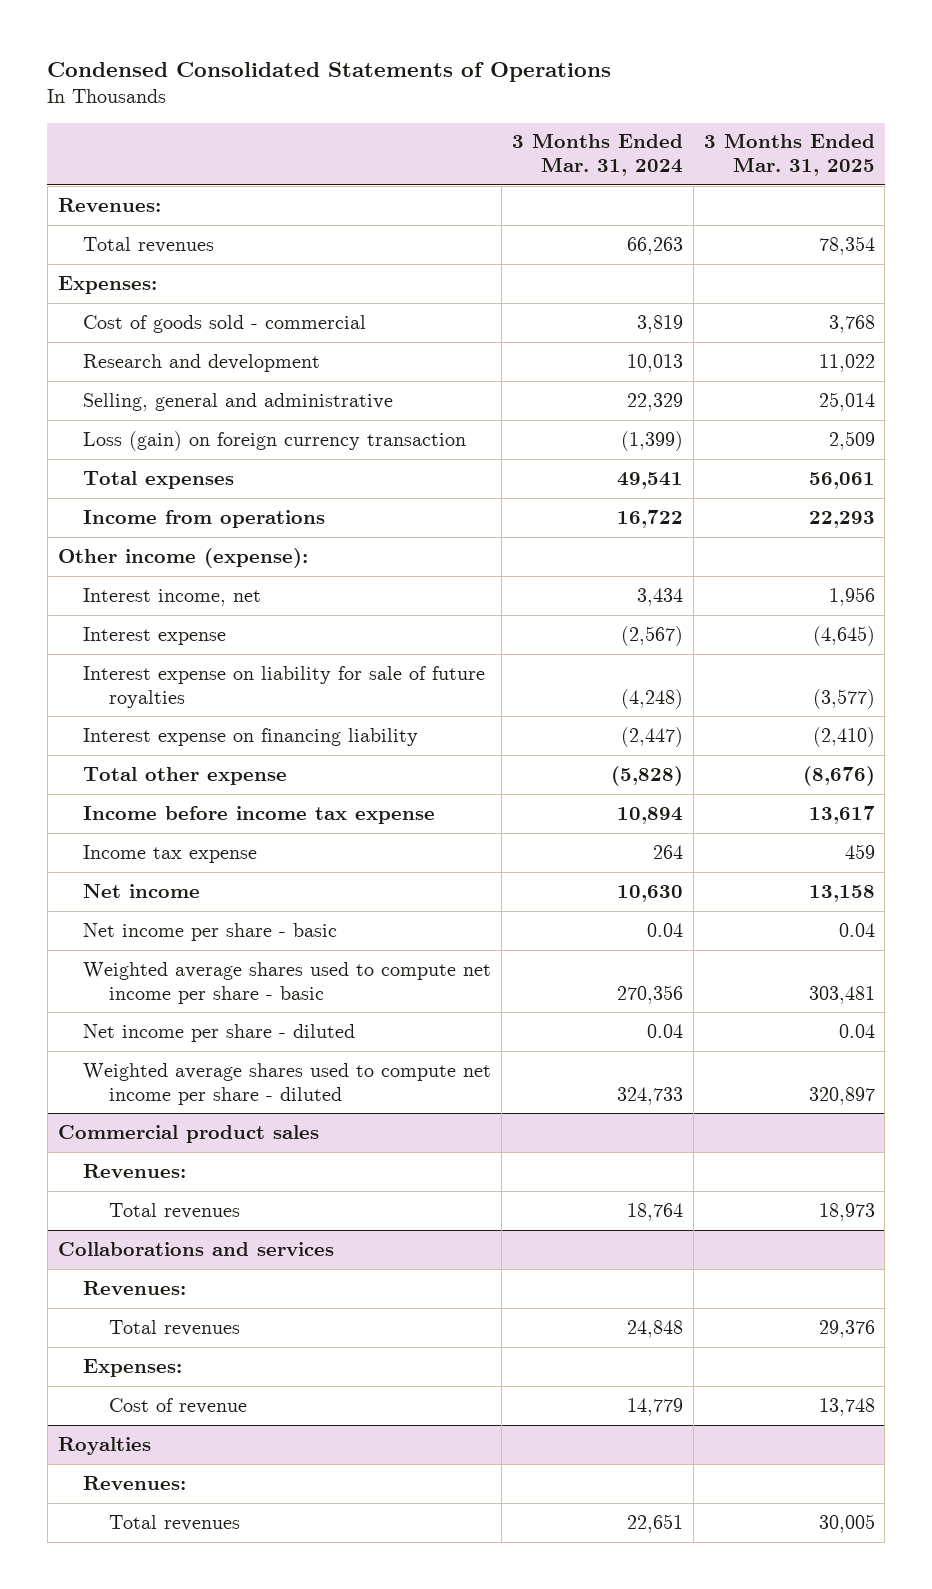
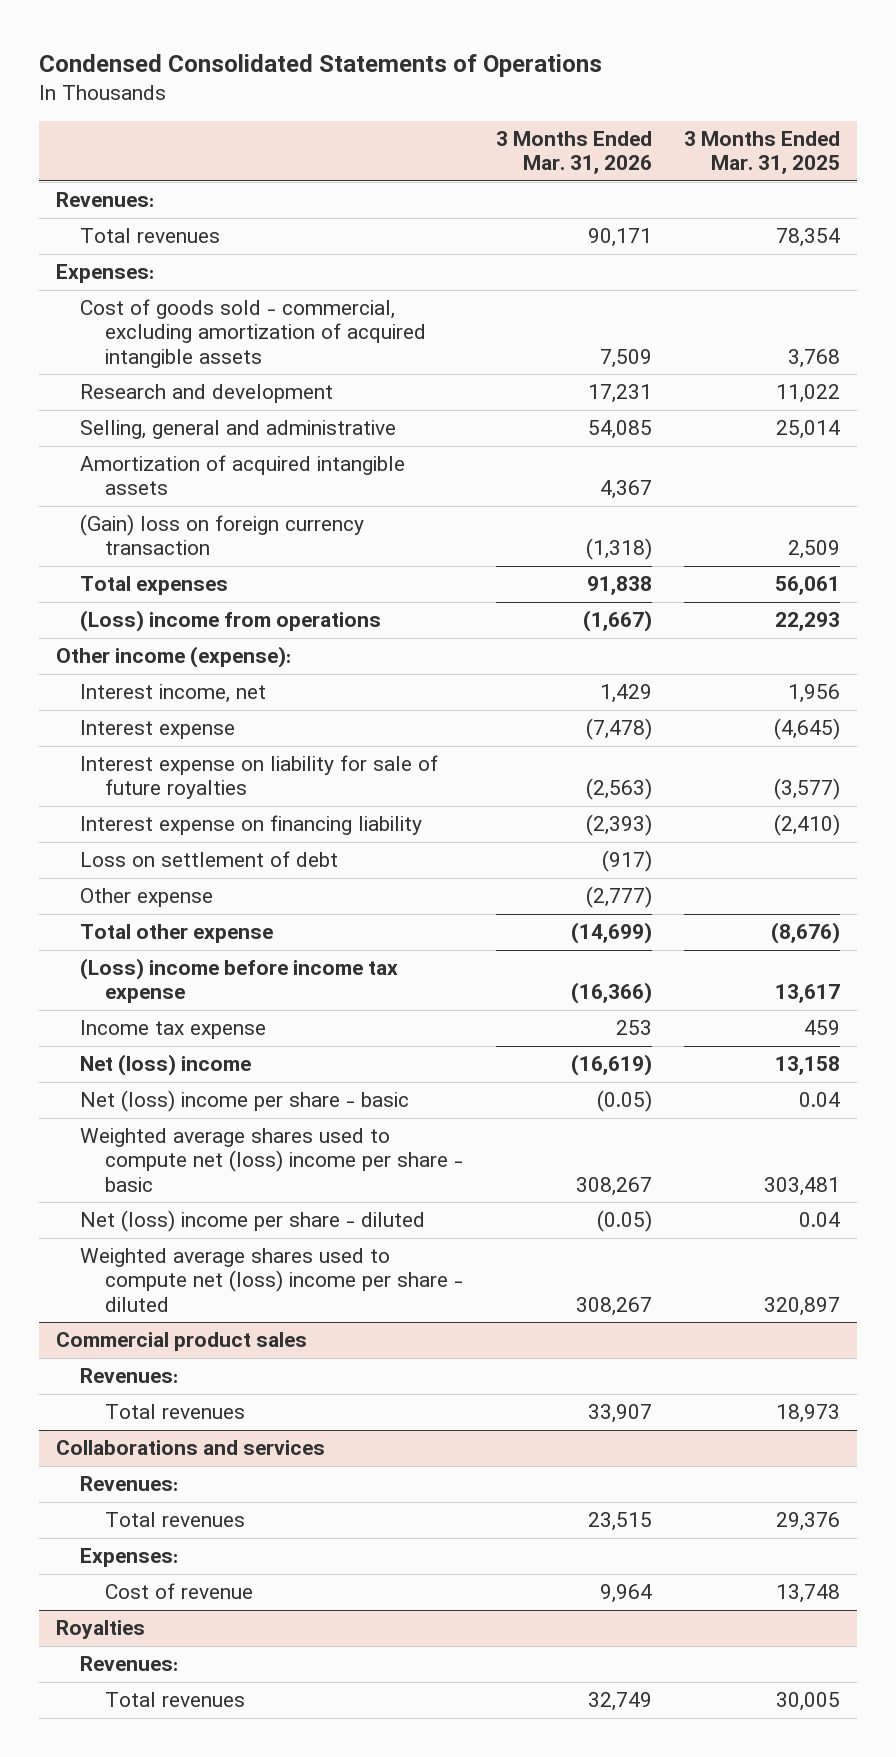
[511,133,683,177] 3 Months Ended Mar. 31, 2024 -> none
none -> [495,131,652,175] 3 Months Ended Mar. 31, 2026
[83,314,367,333] Cost of goods sold - commercial -> [80,299,427,368] Cost of goods sold - commercial, excluding amortization of acquired intangible assets
none -> [80,455,406,496] Amortization of acquired intangible assets
[83,430,467,451] Loss (gain) on foreign currency transaction -> [80,514,365,556] (Gain) loss on foreign currency transaction
[83,509,326,528] Income from operations -> [80,610,382,633] (Loss) income from operations
none -> [80,851,339,868] Loss on settlement of debt
none -> [80,888,214,908] Other expense
[83,805,436,824] Income before income tax expense -> [80,958,399,1004] (Loss) income before income tax expense
[83,883,201,898] Net income -> [80,1054,252,1077] Net (loss) income
[83,922,338,941] Net income per share - basic -> [80,1090,410,1113] Net (loss) income per share - basic
[83,961,492,1004] Weighted average shares used to compute net income per share - basic -> [80,1128,464,1192] Weighted average shares used to compute net (loss) income per share - basic
[83,1023,356,1042] Net income per share - diluted -> [80,1210,426,1233] Net (loss) income per share - diluted
[83,1062,492,1105] Weighted average shares used to compute net income per share - diluted -> [80,1248,464,1312] Weighted average shares used to compute net (loss) income per share - diluted

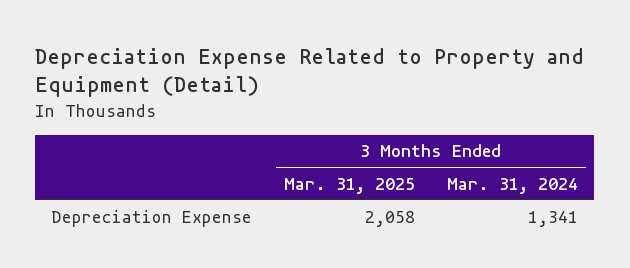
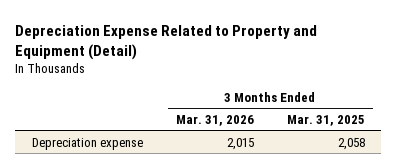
[447,177,579,194] Mar. 31, 2024 -> none
none -> [175,114,254,126] Mar. 31, 2026
[51,210,253,228] Depreciation Expense -> [31,137,143,150] Depreciation expense

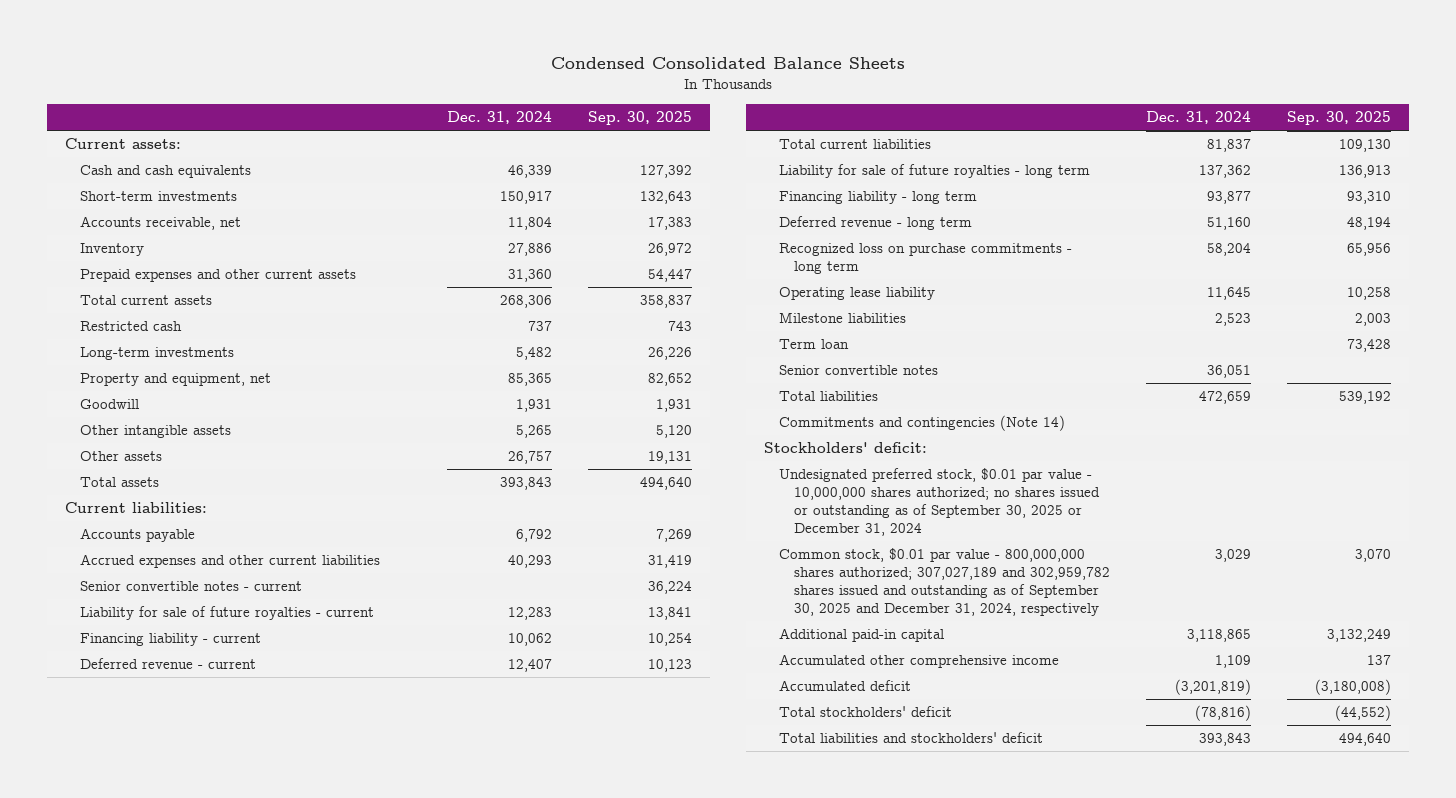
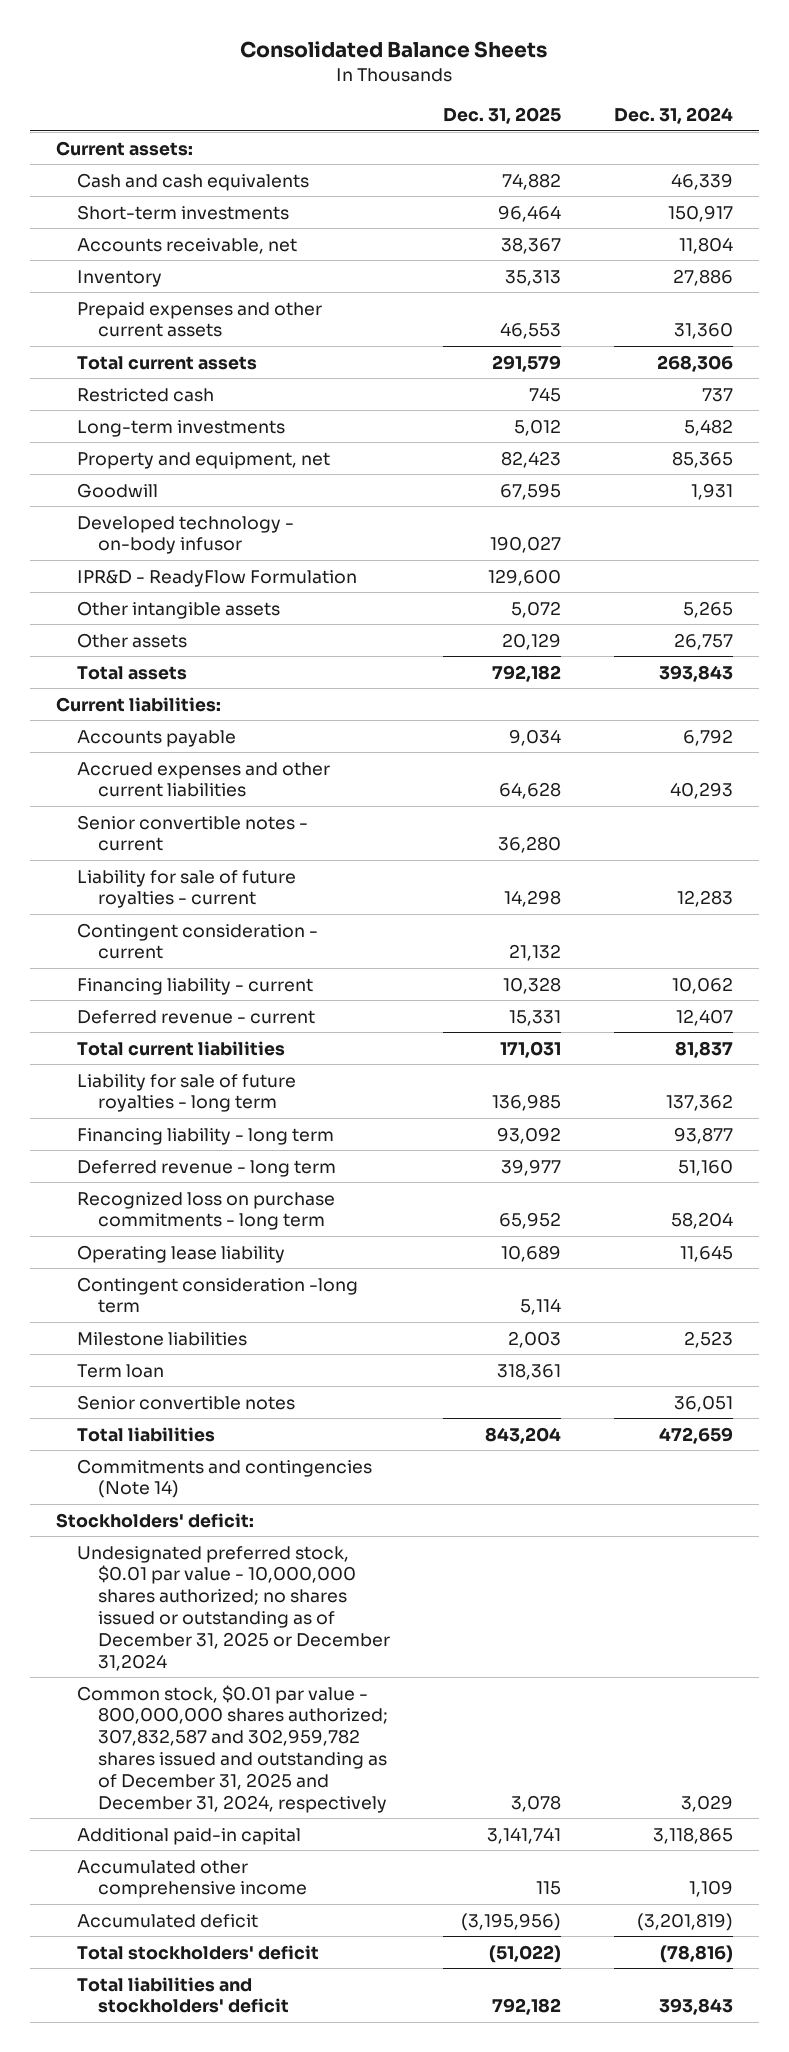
[551,57,906,70] Condensed Consolidated Balance Sheets -> [240,41,548,59] Consolidated Balance Sheets
[587,111,692,126] Sep. 30, 2025 -> none
none -> [442,107,561,125] Dec. 31, 2025
none -> [76,515,294,555] Developed technology - on-body infusor
none -> [76,569,357,587] IPR&D - ReadyFlow Formulation
none -> [76,922,318,960] Contingent consideration - current
none -> [76,1276,358,1314] Contingent consideration -long term
[779,468,1101,537] Undesignated preferred stock, $0.01 par value - 10,000,000 shares authorized; no shares issued or outstanding as of September 30, 2025 or December 31, 2024 -> [76,1545,390,1671] Undesignated preferred stock, $0.01 par value - 10,000,000 shares authorized; no shares issued or outstanding as of December 31, 2025 or December 31,2024
[779,548,1111,617] Common stock, $0.01 par value - 800,000,000 shares authorized; 307,027,189 and 302,959,782 shares issued and outstanding as of September 30, 2025 and December 31, 2024, respectively -> [76,1684,388,1813] Common stock, $0.01 par value - 800,000,000 shares authorized; 307,832,587 and 302,959,782 shares issued and outstanding as of December 31, 2025 and December 31, 2024, respectively

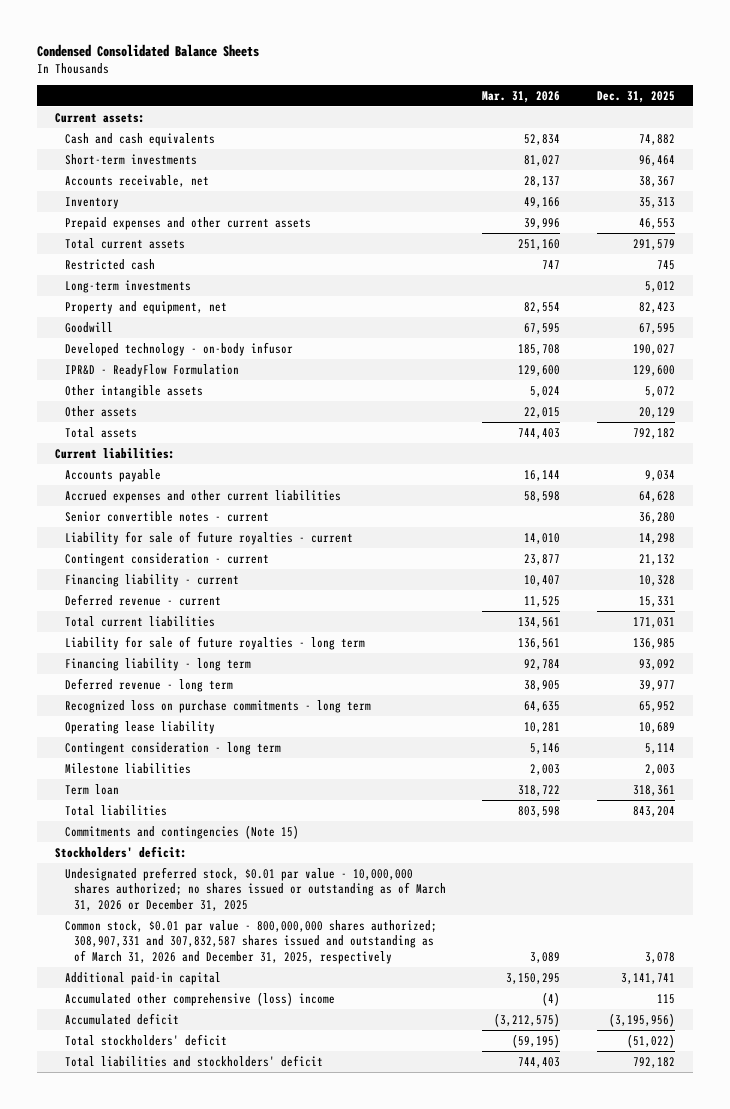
[240,41,548,59] Consolidated Balance Sheets -> [36,43,259,57] Condensed Consolidated Balance Sheets
[613,107,733,125] Dec. 31, 2024 -> none
none -> [482,90,561,103] Mar. 31, 2026
[76,1276,358,1314] Contingent consideration -long term -> [64,741,281,755] Contingent consideration - long term
[76,1394,295,1410] Senior convertible notes -> none
[76,1458,372,1499] Commitments and contingencies (Note 14) -> [64,824,299,839] Commitments and contingencies (Note 15)
[76,1545,390,1671] Undesignated preferred stock, $0.01 par value - 10,000,000 shares authorized; no shares issued or outstanding as of December 31, 2025 or December 31,2024 -> [64,866,447,912] Undesignated preferred stock, $0.01 par value - 10,000,000 shares authorized; no shares issued or outstanding as of March 31, 2026 or December 31, 2025
[76,1684,388,1813] Common stock, $0.01 par value - 800,000,000 shares authorized; 307,832,587 and 302,959,782 shares issued and outstanding as of December 31, 2025 and December 31, 2024, respectively -> [64,919,437,965] Common stock, $0.01 par value - 800,000,000 shares authorized; 308,907,331 and 307,832,587 shares issued and outstanding as of March 31, 2026 and December 31, 2025, respectively
[76,1859,307,1899] Accumulated other comprehensive income -> [64,991,335,1006] Accumulated other comprehensive (loss) income

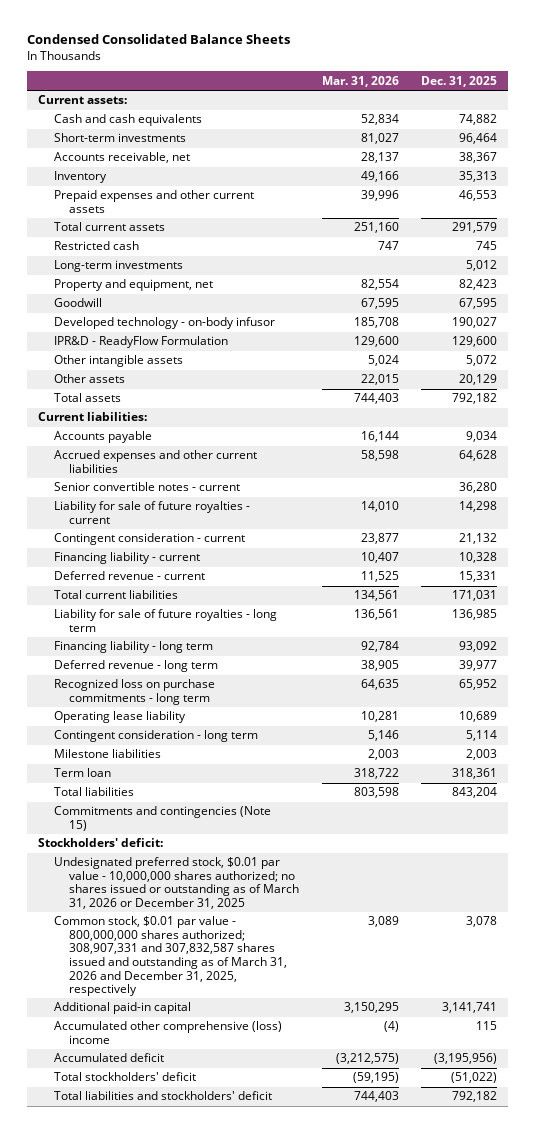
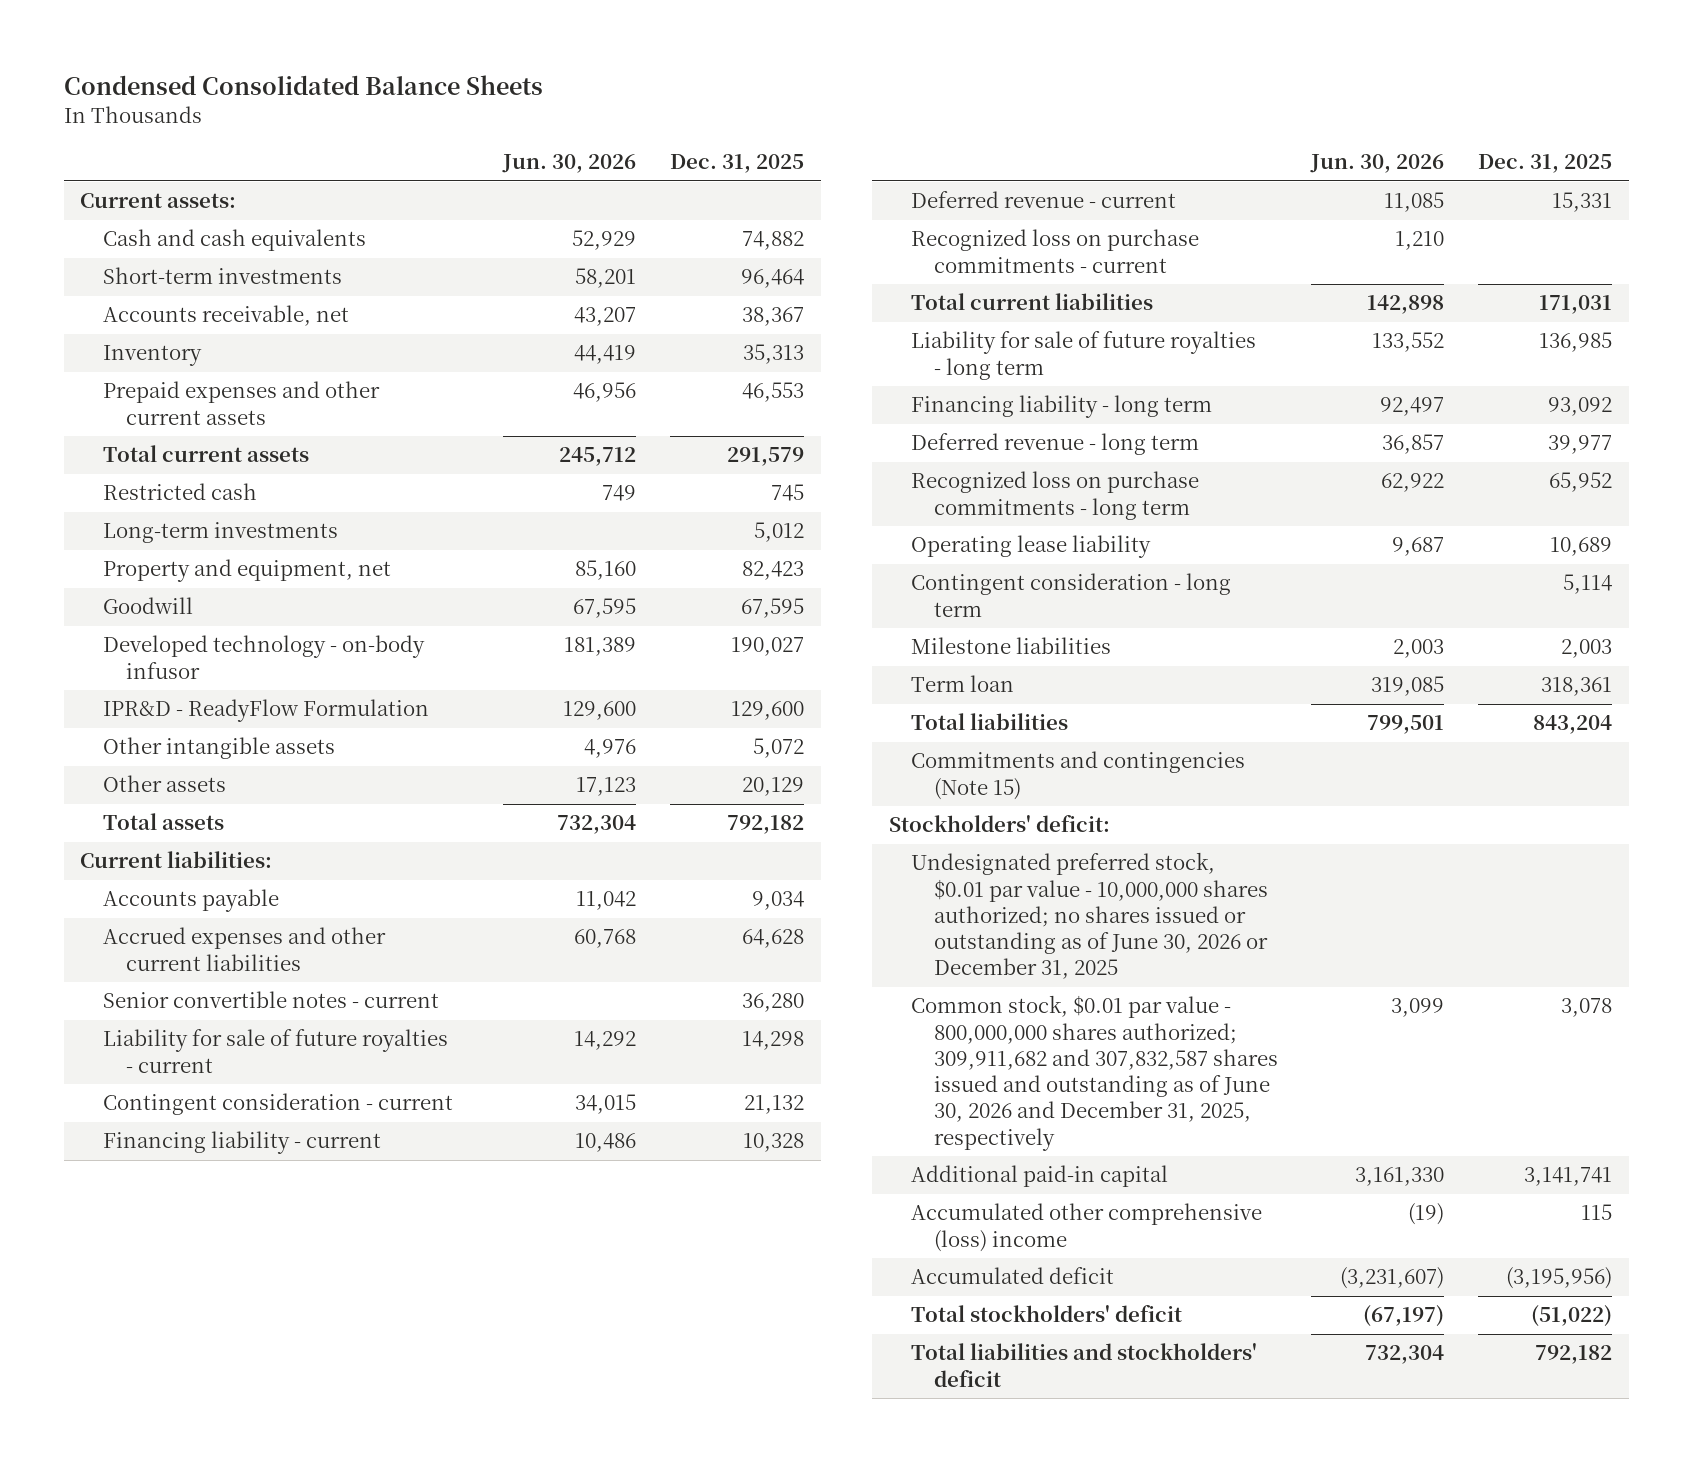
[321,75,399,87] Mar. 31, 2026 -> none
none -> [502,154,637,174] Jun. 30, 2026
none -> [911,229,1200,273] Recognized loss on purchase commitments - current
[53,857,300,909] Undesignated preferred stock, $0.01 par value - 10,000,000 shares authorized; no shares issued or outstanding as of March 31, 2026 or December 31, 2025 -> [911,852,1268,980] Undesignated preferred stock, $0.01 par value - 10,000,000 shares authorized; no shares issued or outstanding as of June 30, 2026 or December 31, 2025
[53,916,288,997] Common stock, $0.01 par value - 800,000,000 shares authorized; 308,907,331 and 307,832,587 shares issued and outstanding as of March 31, 2026 and December 31, 2025, respectively -> [911,995,1278,1151] Common stock, $0.01 par value - 800,000,000 shares authorized; 309,911,682 and 307,832,587 shares issued and outstanding as of June 30, 2026 and December 31, 2025, respectively

